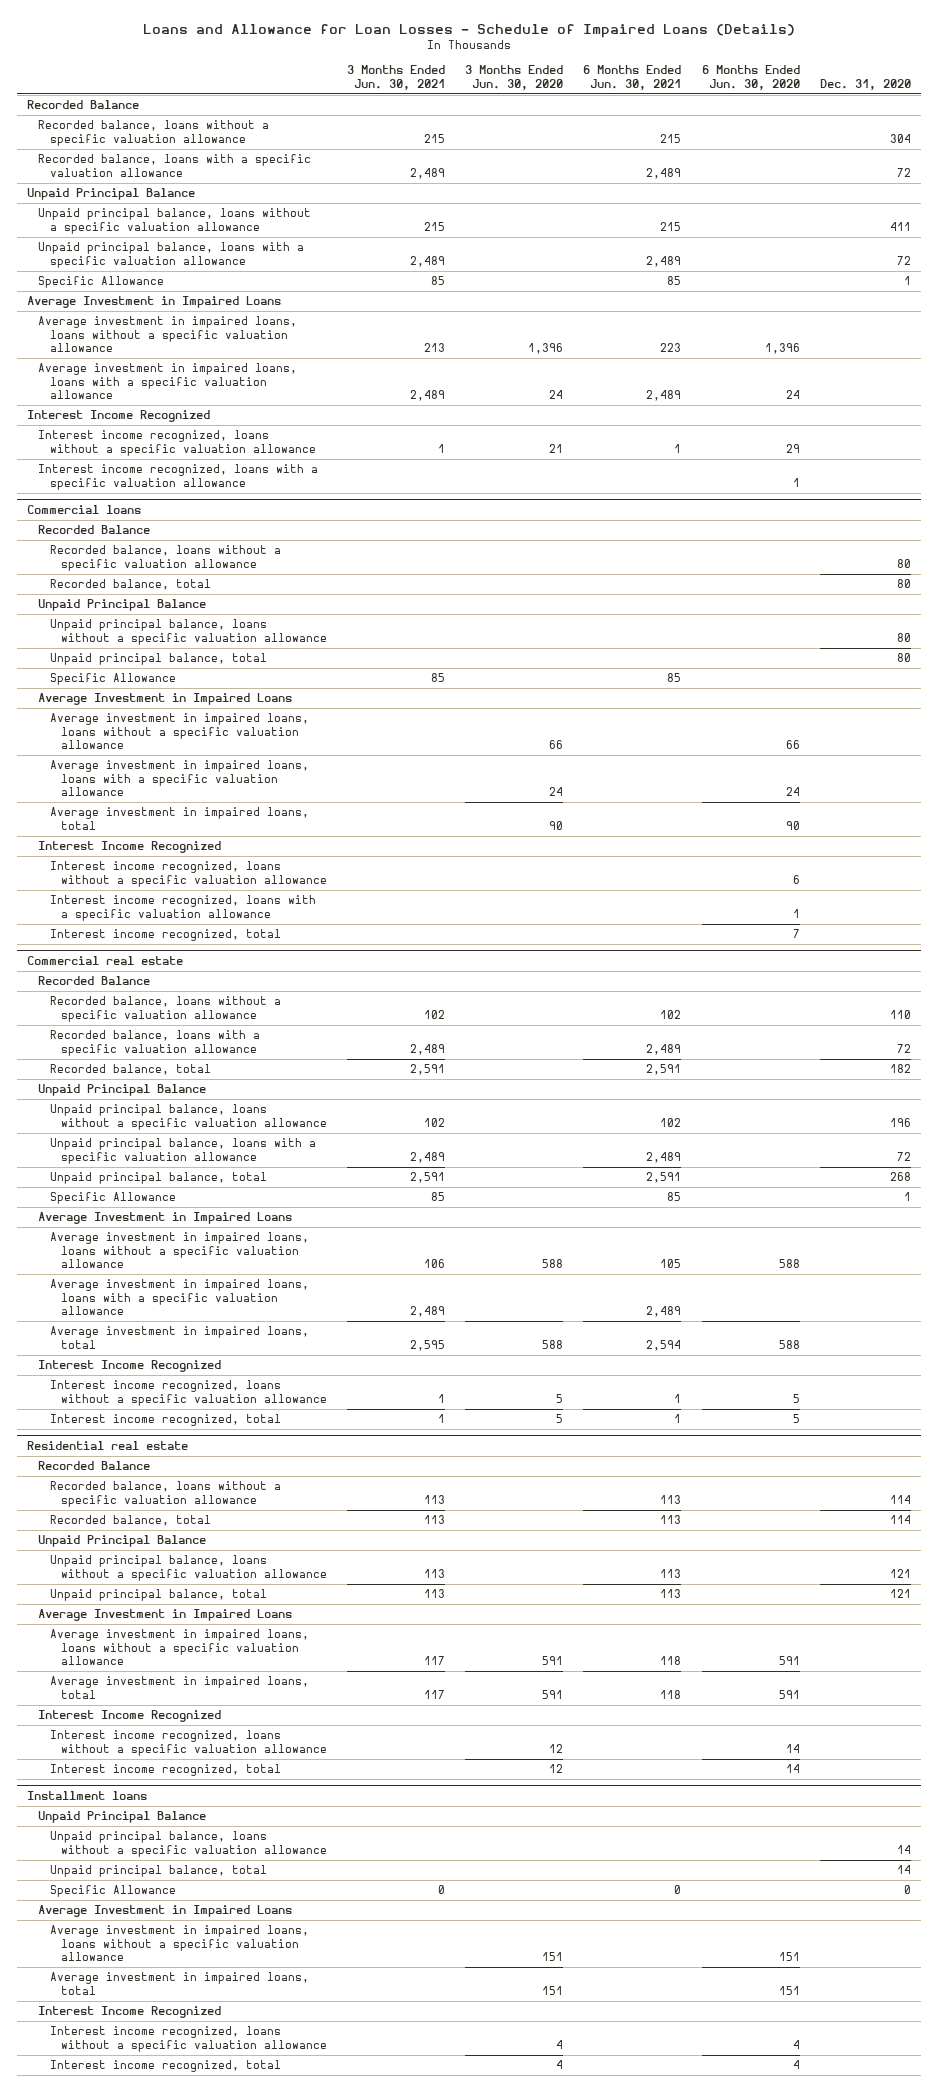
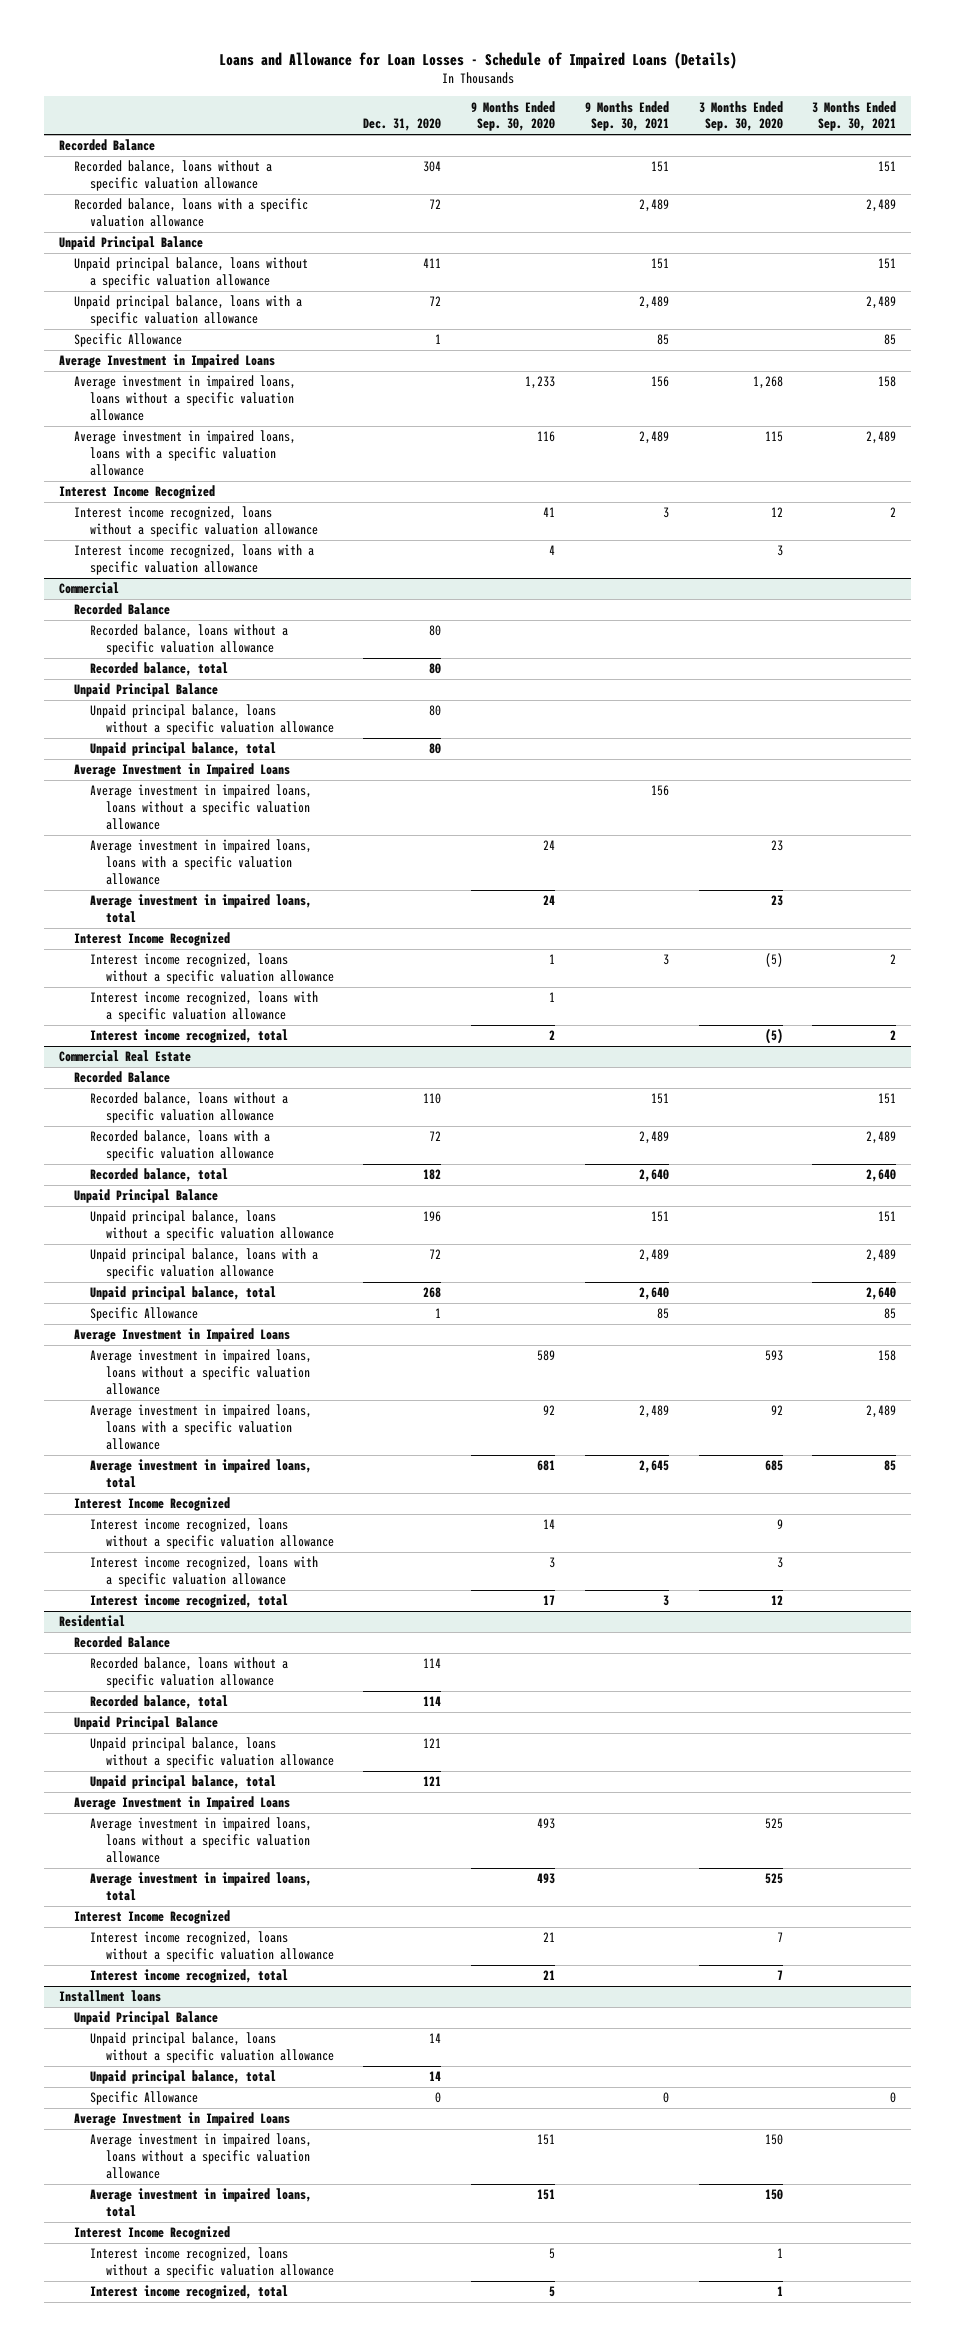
[347,65,446,90] 3 Months Ended Jun. 30, 2021 -> none
[465,65,564,90] 3 Months Ended Jun. 30, 2020 -> none
[583,65,682,90] 6 Months Ended Jun. 30, 2021 -> none
[701,65,800,90] 6 Months Ended Jun. 30, 2020 -> none
none -> [471,100,556,132] 9 Months Ended Sep. 30, 2020
none -> [584,100,669,132] 9 Months Ended Sep. 30, 2021
none -> [698,100,783,132] 3 Months Ended Sep. 30, 2020
none -> [812,100,897,132] 3 Months Ended Sep. 30, 2021
[26,505,141,515] Commercial loans -> [58,582,119,595] Commercial
[49,673,176,686] Specific Allowance -> none
[26,956,183,966] Commercial real estate -> [58,1050,191,1063] Commercial Real Estate
none -> [89,1556,318,1587] Interest income recognized, loans with a specific valuation allowance
[26,1441,188,1451] Residential real estate -> [58,1615,125,1628] Residential

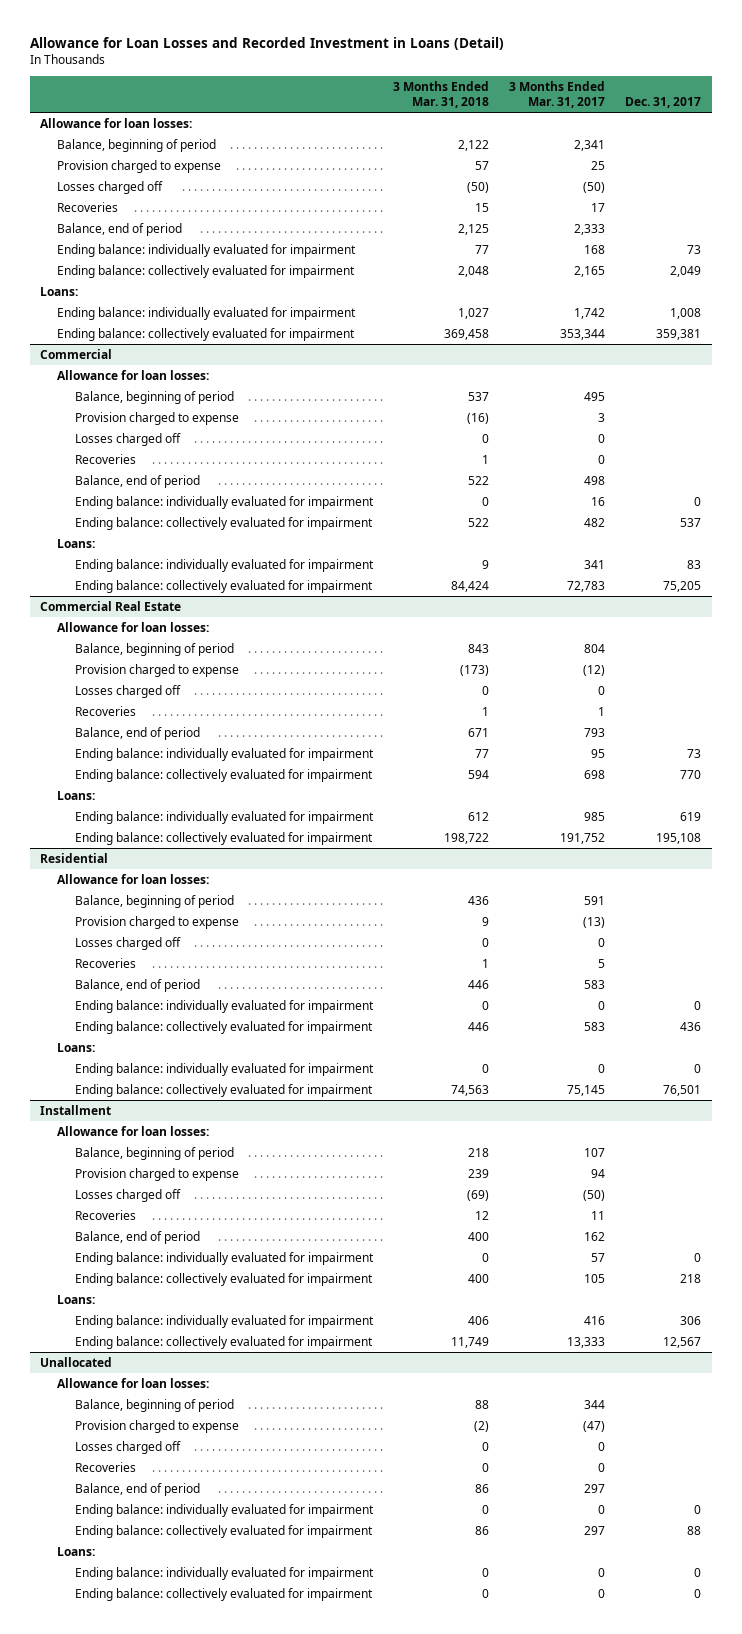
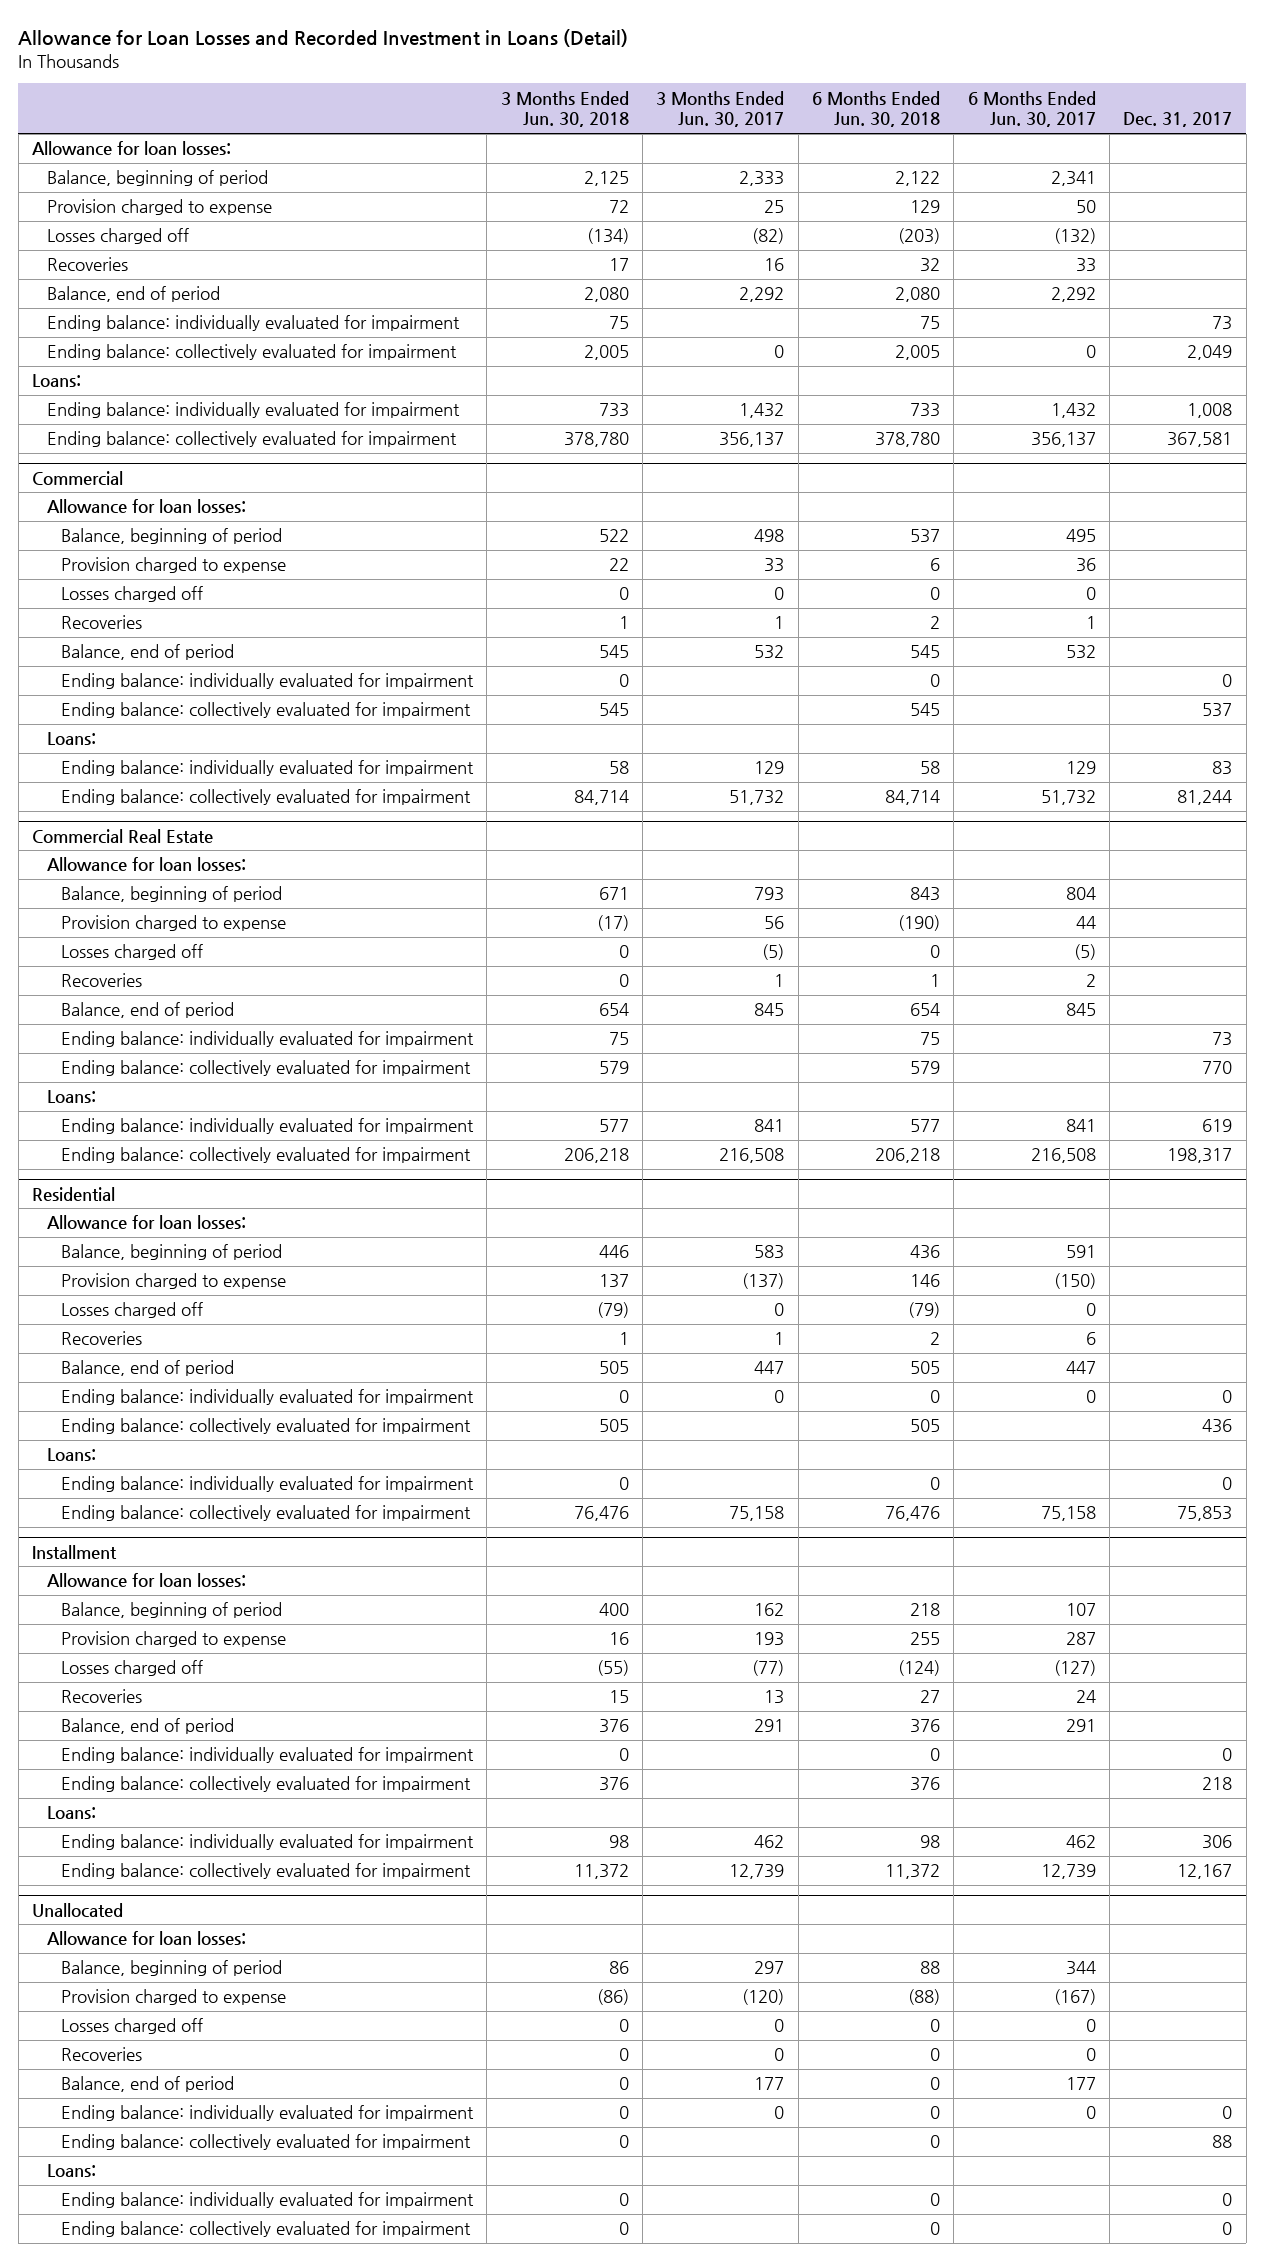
[392,80,489,109] 3 Months Ended Mar. 31, 2018 -> none
[509,80,606,109] 3 Months Ended Mar. 31, 2017 -> none
none -> [500,90,629,128] 3 Months Ended Jun. 30, 2018
none -> [656,90,785,128] 3 Months Ended Jun. 30, 2017
none -> [811,90,940,128] 6 Months Ended Jun. 30, 2018
none -> [967,90,1096,128] 6 Months Ended Jun. 30, 2017
[656,328,702,340] 359,381 -> [1167,432,1233,448] 367,581
[663,580,702,592] 75,205 -> [1177,790,1233,806] 81,244
[656,832,702,844] 195,108 -> [1167,1148,1233,1164] 198,317
[663,1084,702,1096] 76,501 -> [1177,1506,1233,1522] 75,853
[663,1336,702,1348] 12,567 -> [1177,1864,1233,1880] 12,167

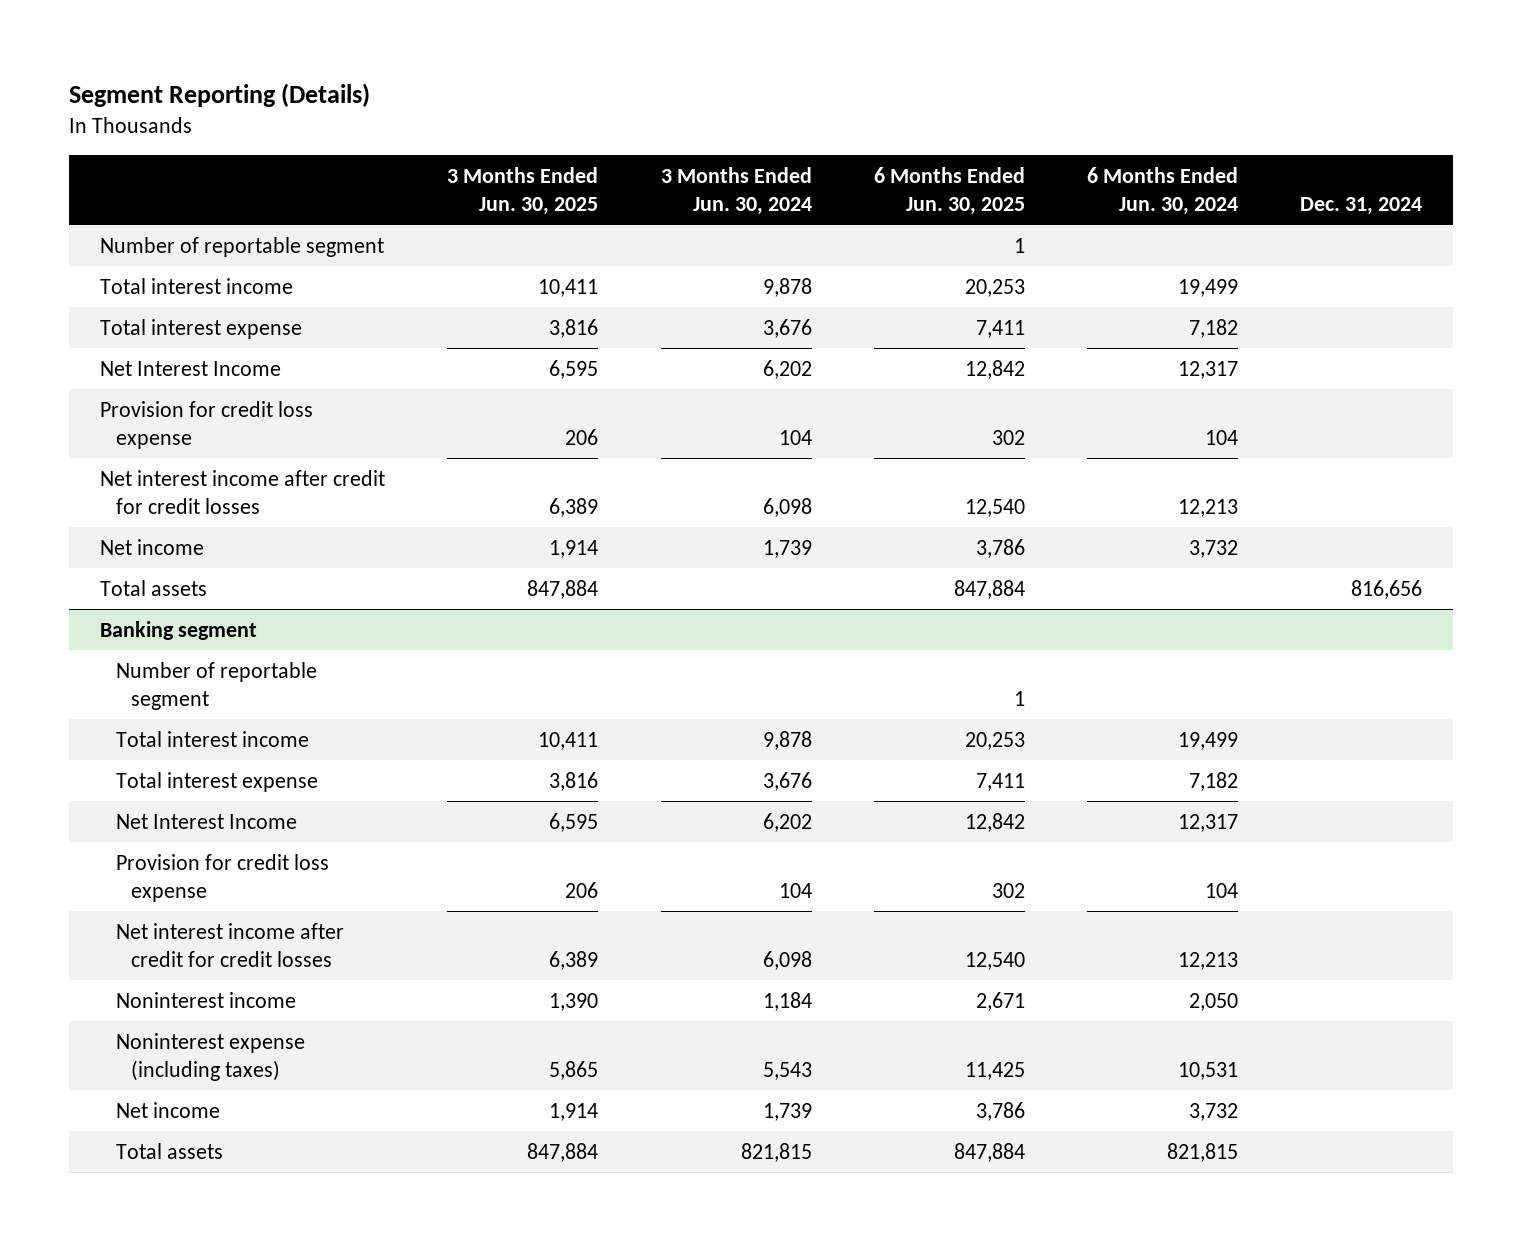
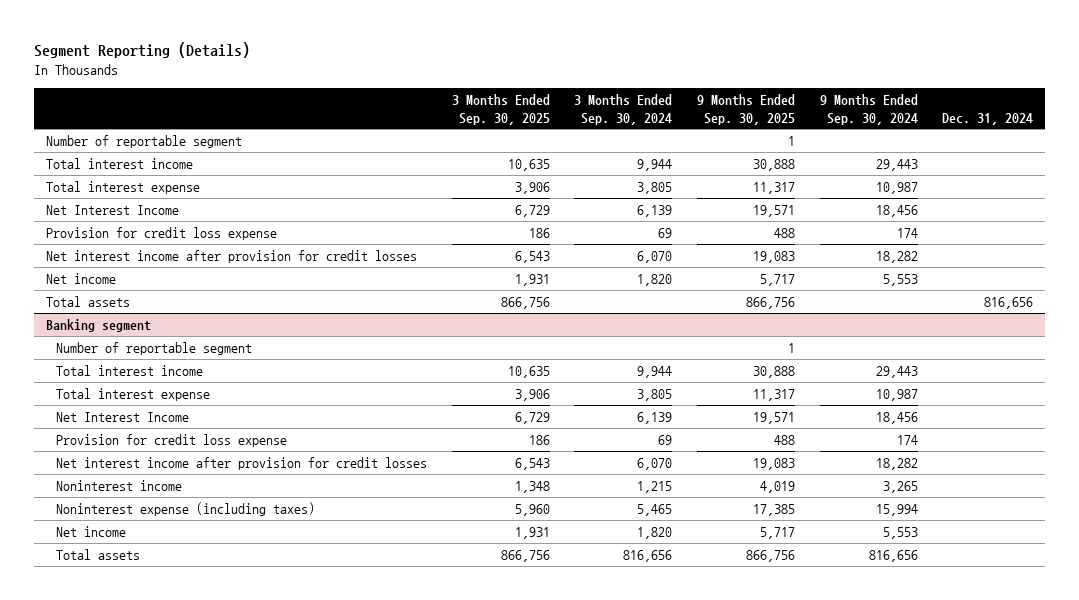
[447,166,599,215] 3 Months Ended Jun. 30, 2025 -> none
[660,166,812,215] 3 Months Ended Jun. 30, 2024 -> none
[873,166,1025,215] 6 Months Ended Jun. 30, 2025 -> none
[1086,166,1238,215] 6 Months Ended Jun. 30, 2024 -> none
none -> [451,93,550,125] 3 Months Ended Sep. 30, 2025
none -> [574,93,673,125] 3 Months Ended Sep. 30, 2024
none -> [696,93,795,125] 9 Months Ended Sep. 30, 2025
none -> [819,93,918,125] 9 Months Ended Sep. 30, 2024
[100,469,386,514] Net interest income after credit for credit losses -> [45,249,417,263] Net interest income after provision for credit losses
[115,922,344,967] Net interest income after credit for credit losses -> [55,456,427,470] Net interest income after provision for credit losses

